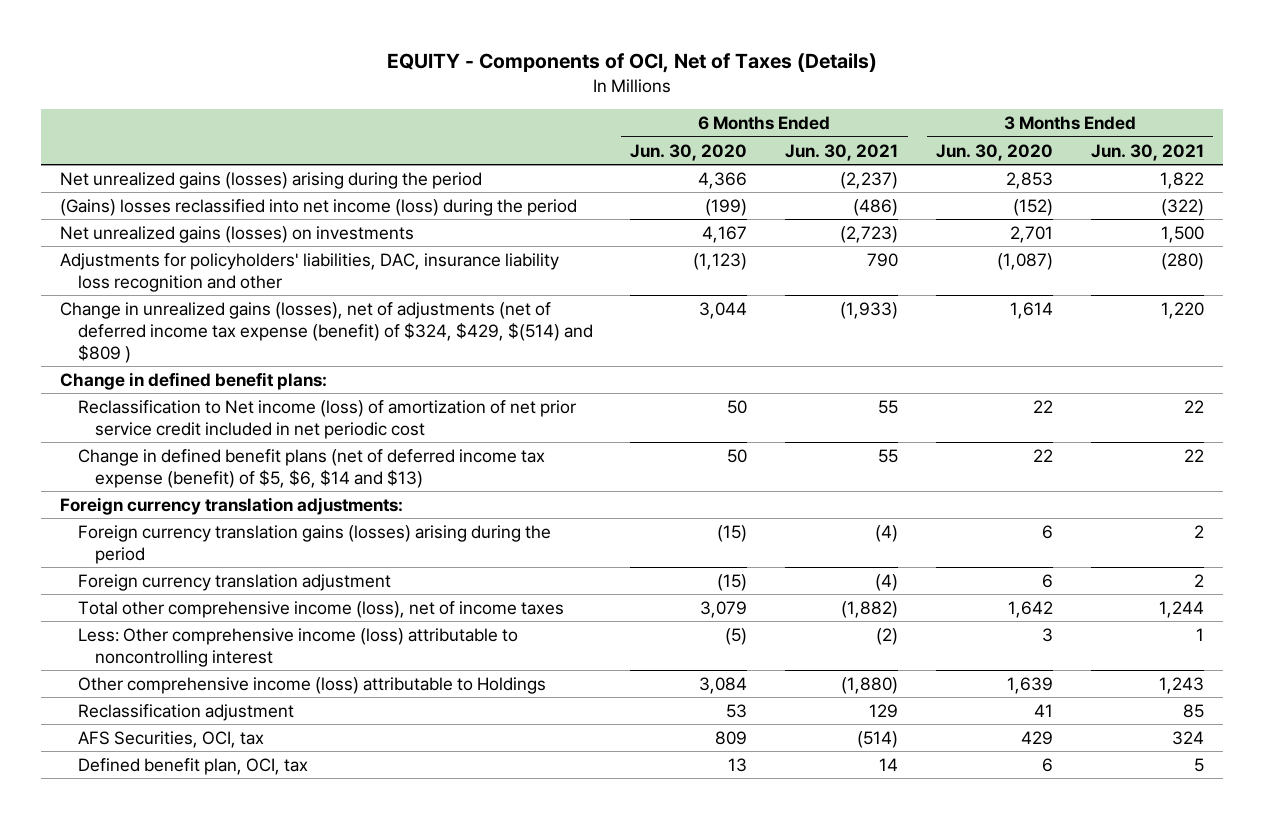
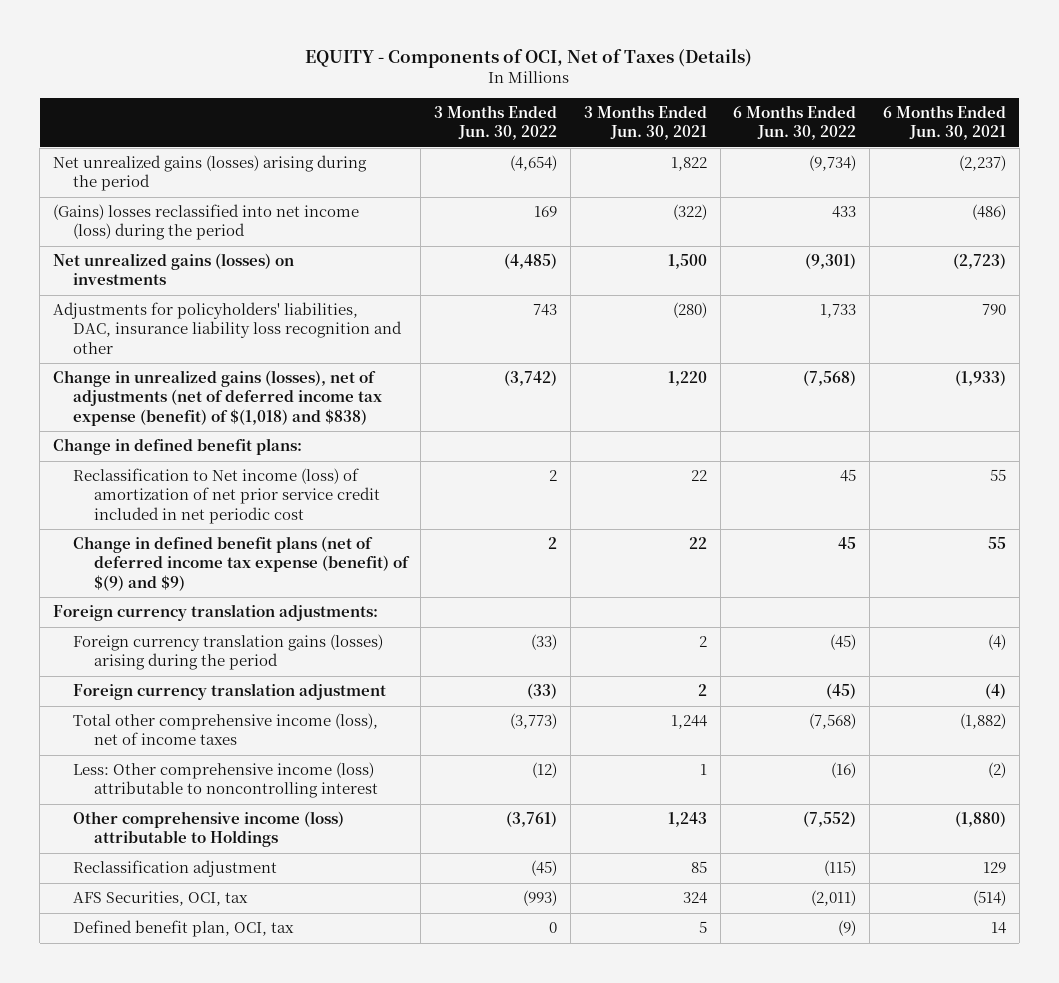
[630,143,748,161] Jun. 30, 2020 -> none
[935,143,1053,161] Jun. 30, 2020 -> none
none -> [434,105,558,141] 3 Months Ended Jun. 30, 2022
none -> [733,105,857,141] 6 Months Ended Jun. 30, 2022
[59,301,593,363] Change in unrealized gains (losses), net of adjustments (net of deferred income tax expense (benefit) of $324, $429, $(514) and $809 ) -> [52,370,383,426] Change in unrealized gains (losses), net of adjustments (net of deferred income tax expense (benefit) of $(1,018) and $838)
[77,448,545,488] Change in defined benefit plans (net of deferred income tax expense (benefit) of $5, $6, $14 and $13) -> [73,536,410,591] Change in defined benefit plans (net of deferred income tax expense (benefit) of $(9) and $9)

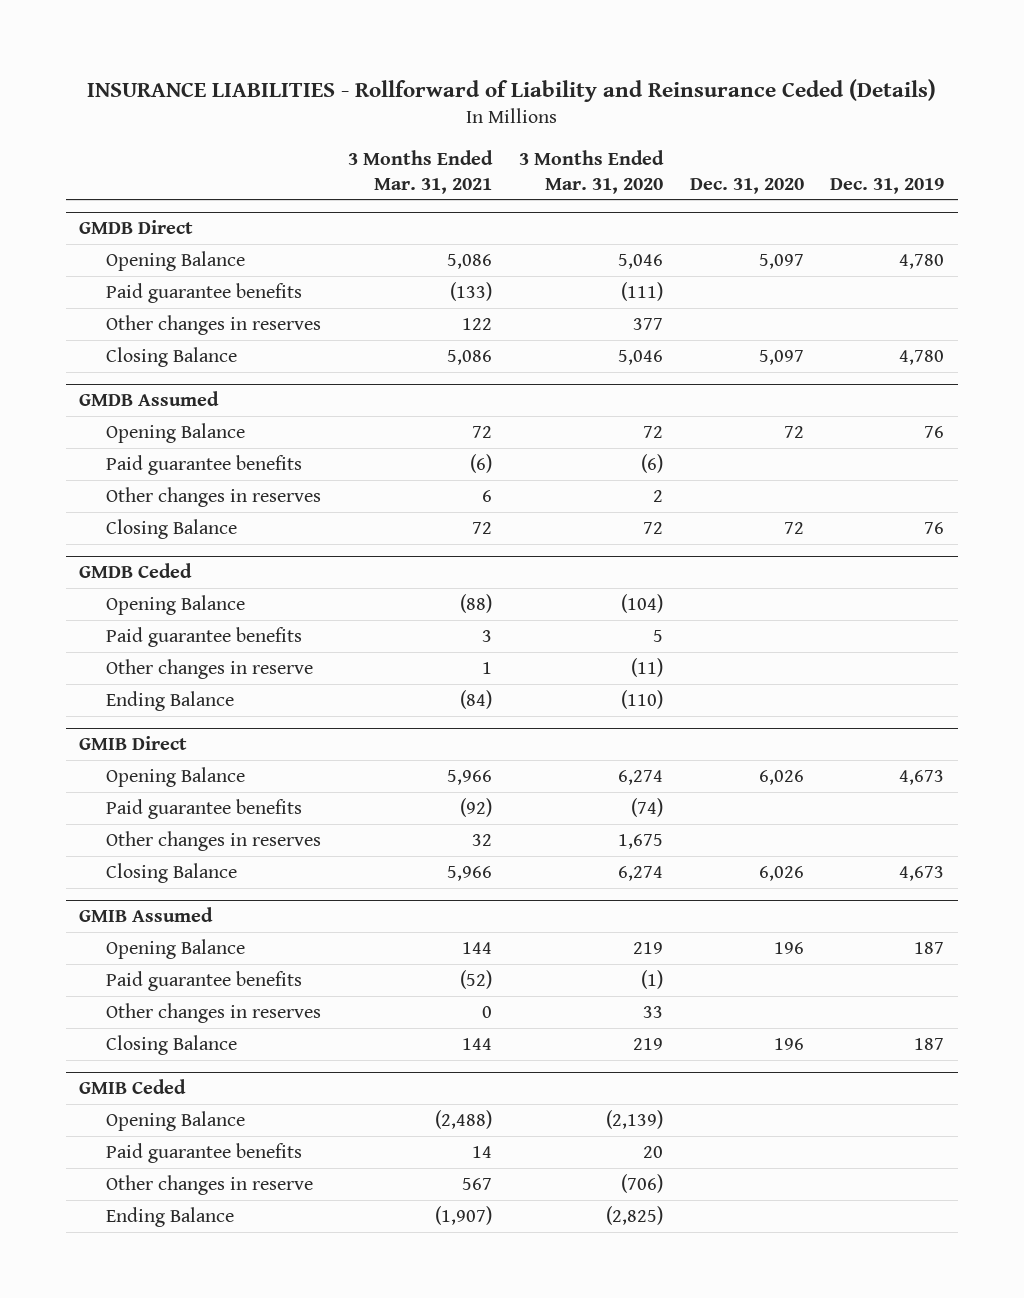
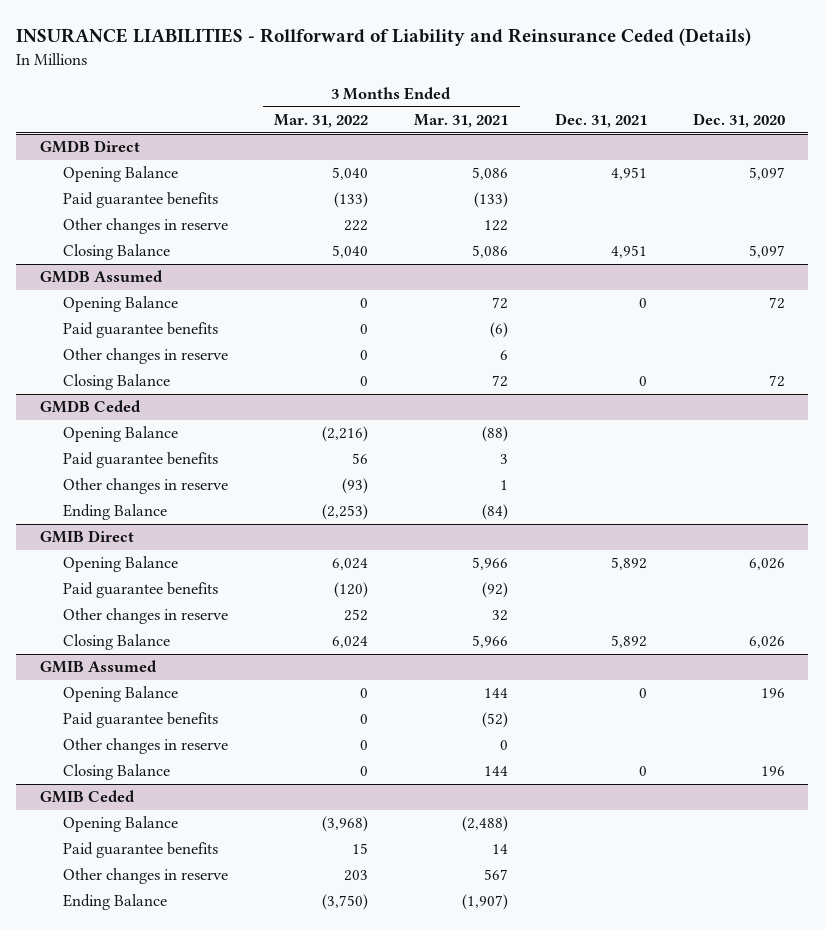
[518,150,664,194] 3 Months Ended Mar. 31, 2020 -> none
[830,177,945,194] Dec. 31, 2019 -> none
none -> [274,114,369,129] Mar. 31, 2022
none -> [554,113,647,129] Dec. 31, 2021
[106,315,322,336] Other changes in reserves -> [62,218,228,235] Other changes in reserve
[106,487,322,508] Other changes in reserves -> [62,348,228,365] Other changes in reserve
[106,831,322,852] Other changes in reserves -> [62,608,228,625] Other changes in reserve
[106,1003,322,1024] Other changes in reserves -> [62,738,228,755] Other changes in reserve

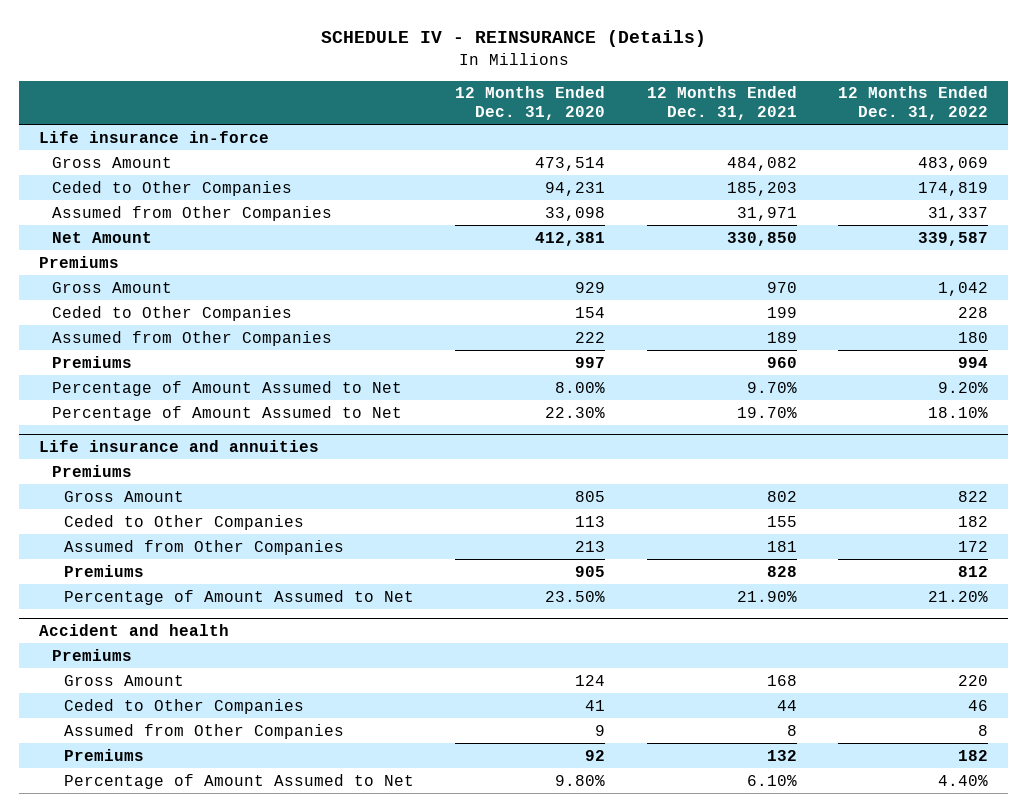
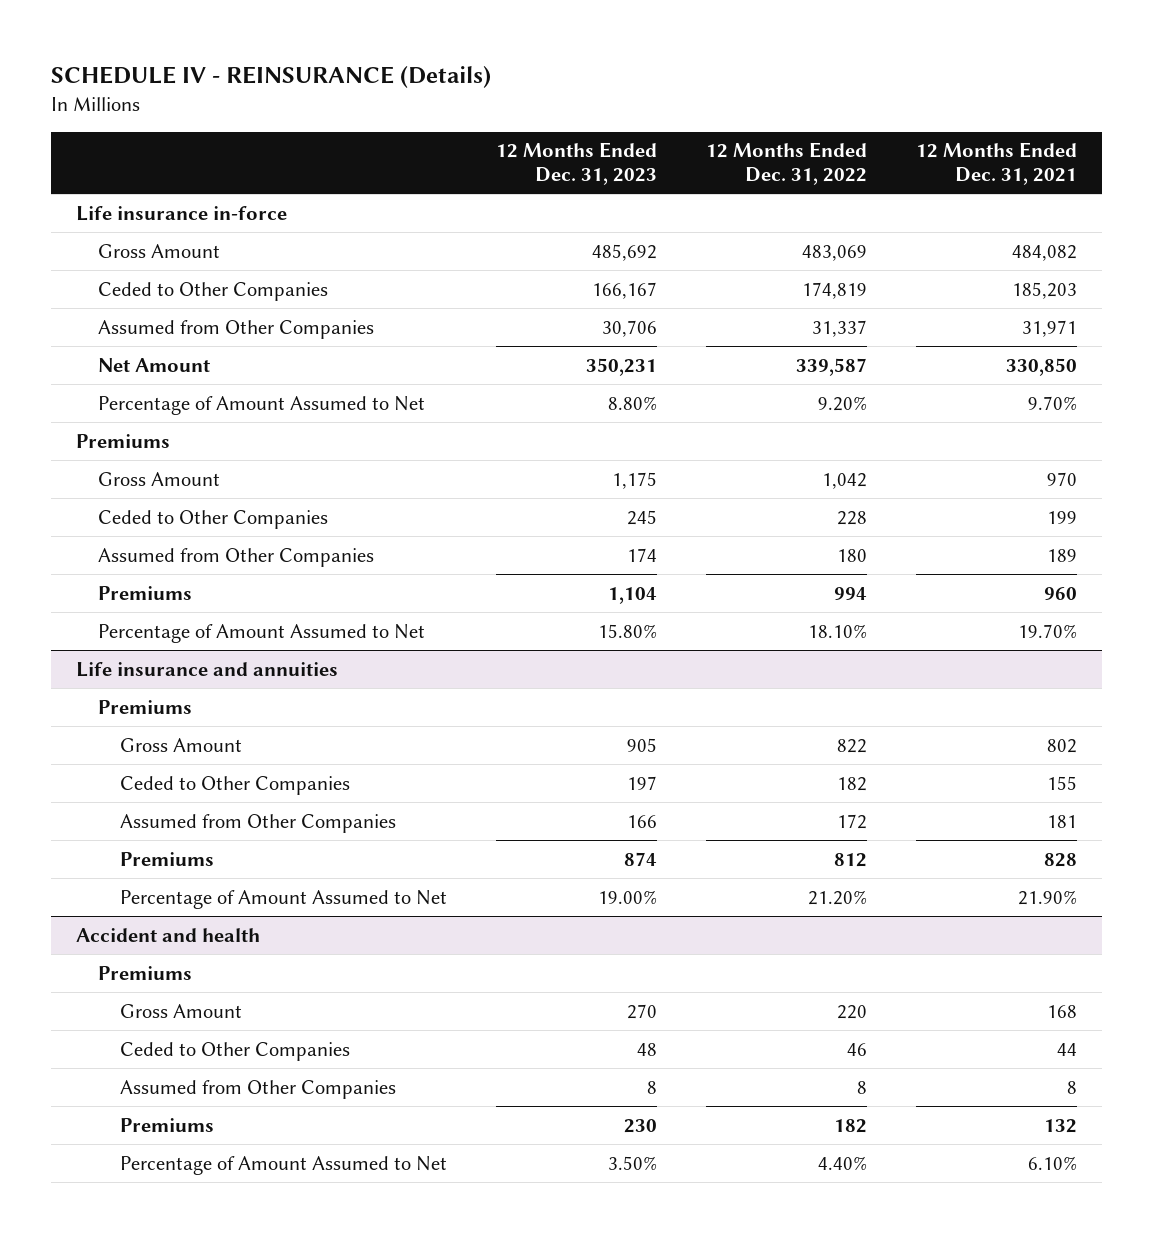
[455,86,606,120] 12 Months Ended Dec. 31, 2020 -> none
none -> [495,142,657,186] 12 Months Ended Dec. 31, 2023
[51,380,402,396] Percentage of Amount Assumed to Net -> [97,395,425,415] Percentage of Amount Assumed to Net

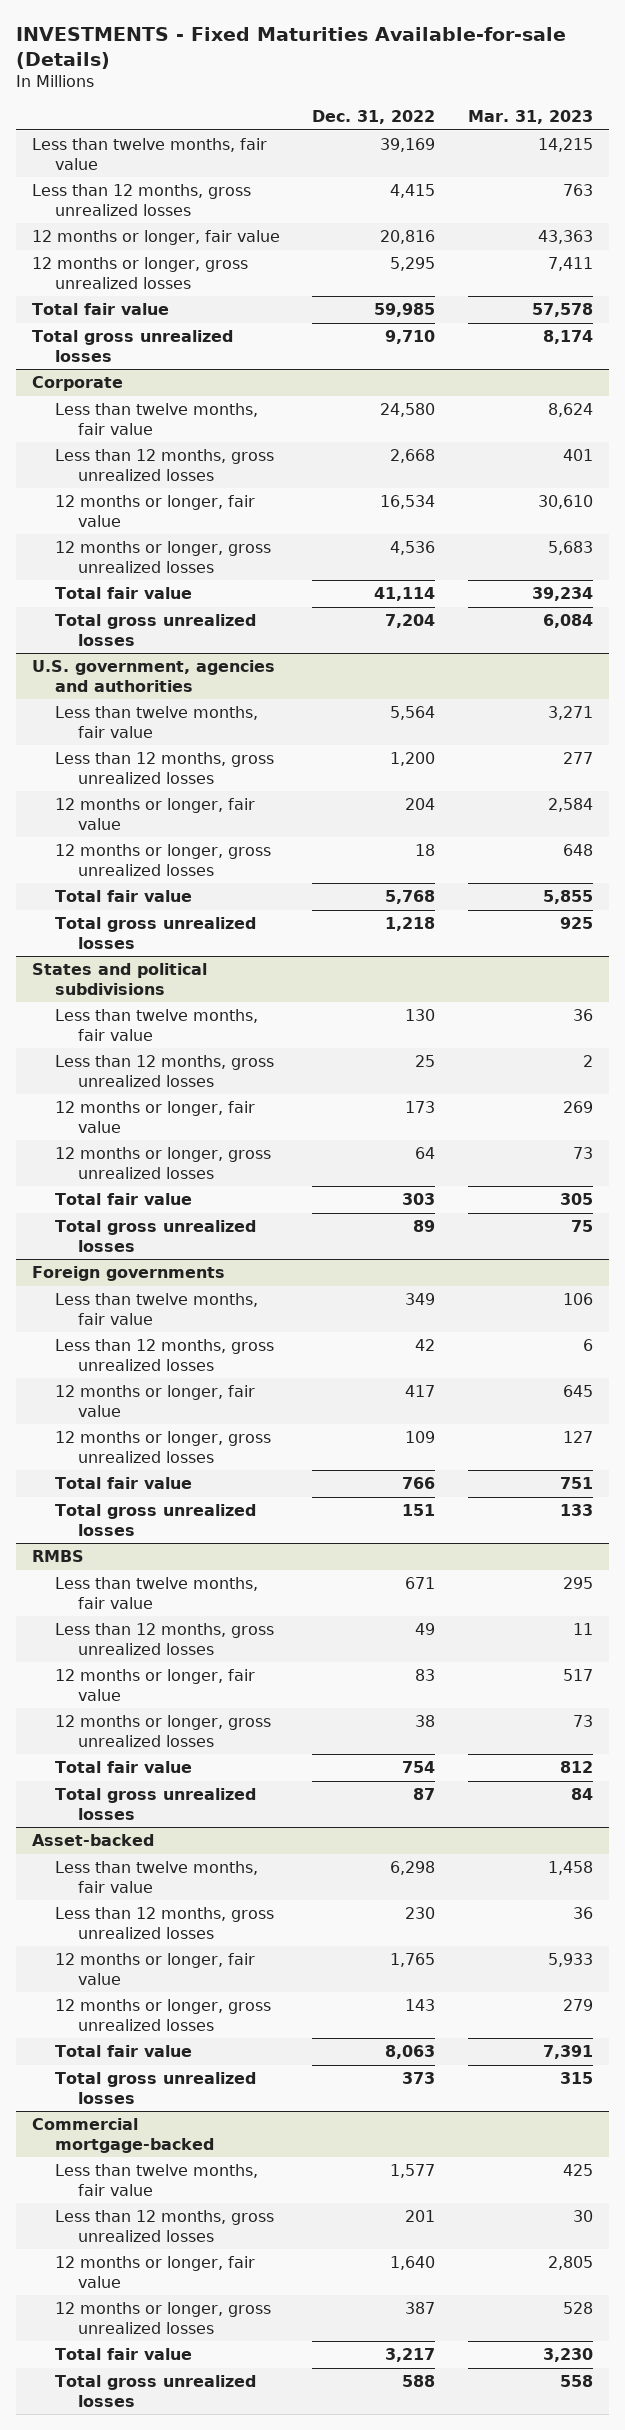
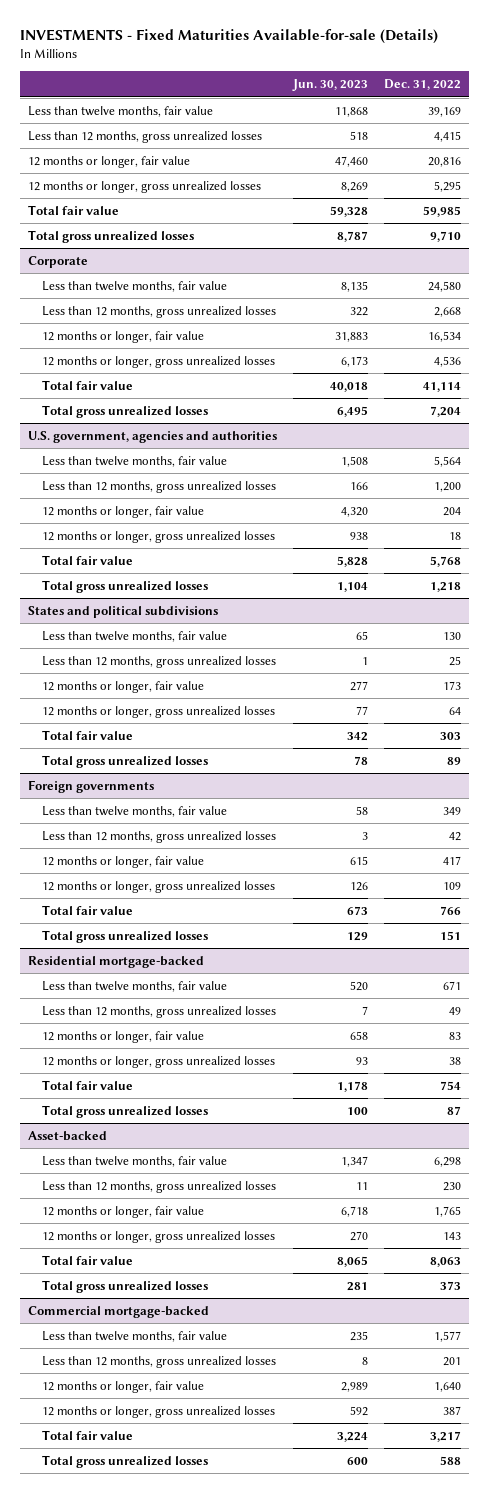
[467,110,593,125] Mar. 31, 2023 -> none
none -> [291,79,368,92] Jun. 30, 2023
[32,1550,85,1563] RMBS -> [28,955,205,968] Residential mortgage-backed

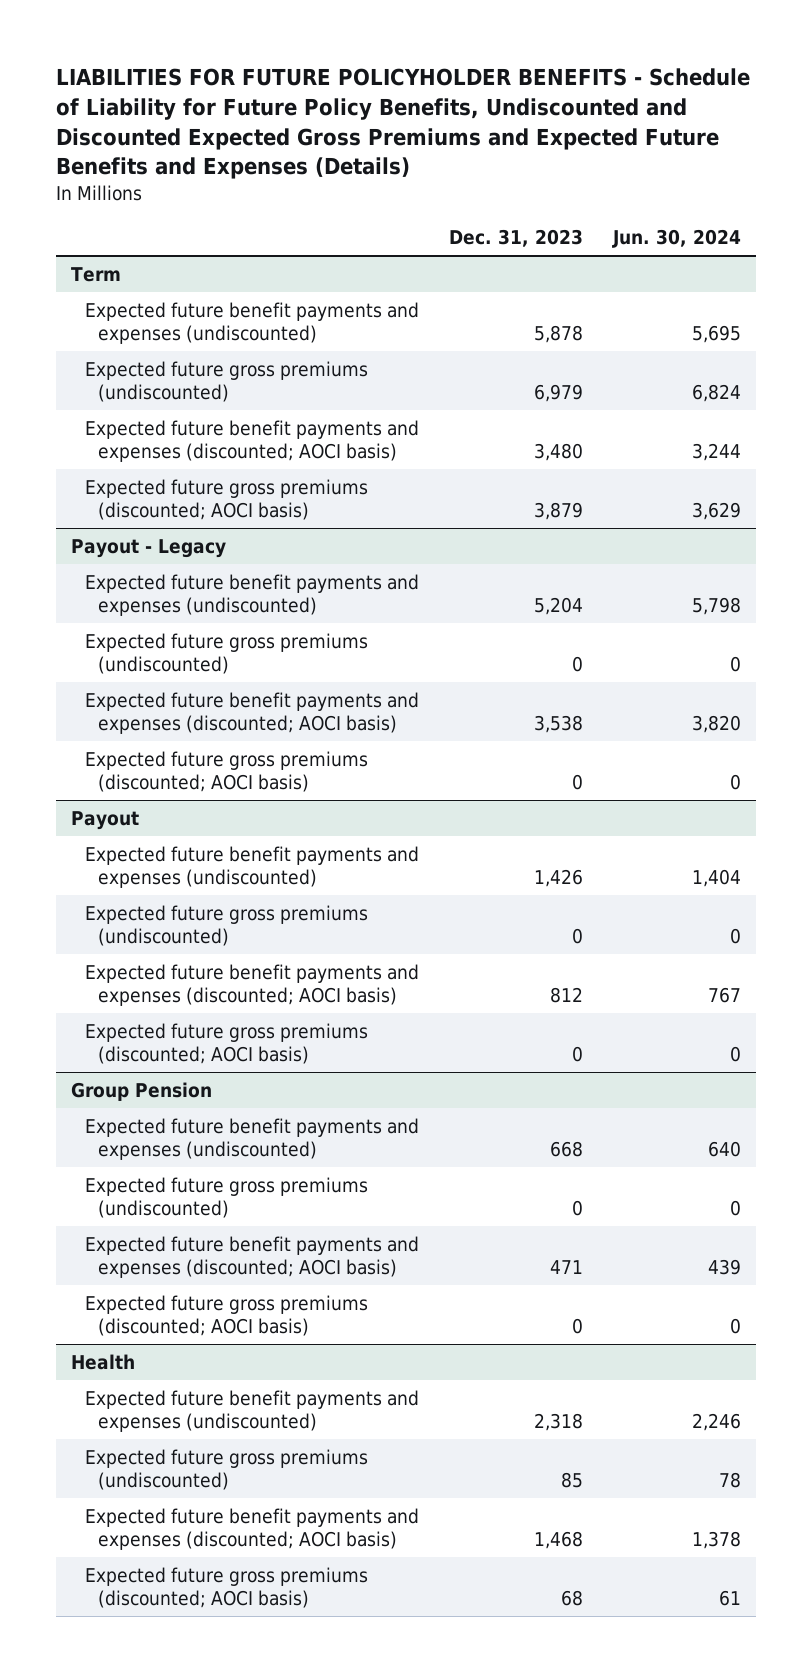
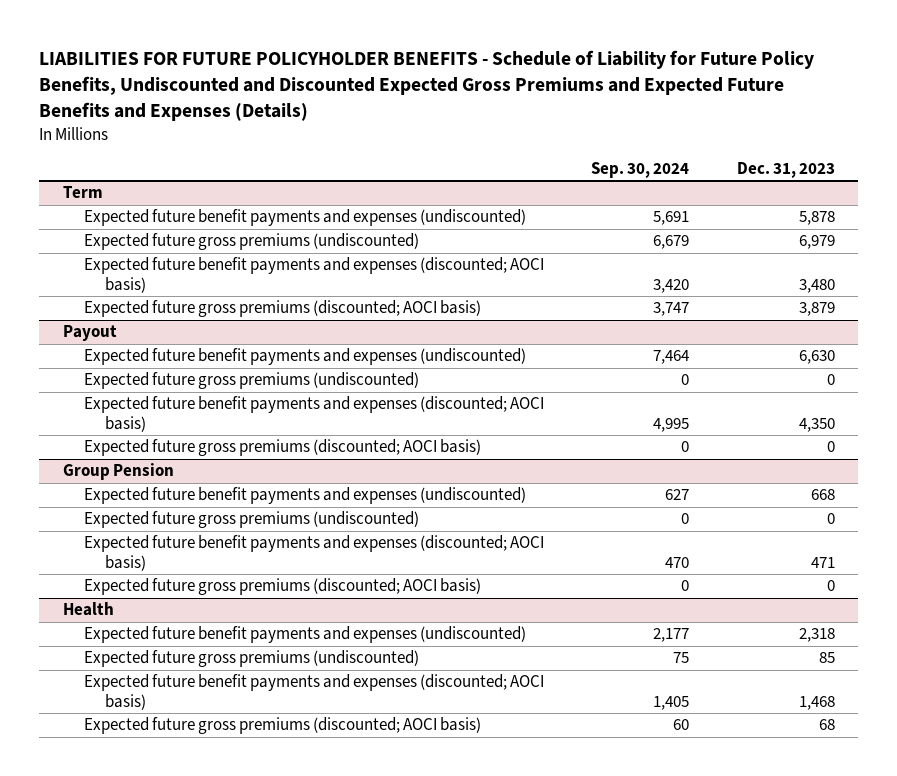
[612,228,742,248] Jun. 30, 2024 -> none
none -> [591,162,690,179] Sep. 30, 2024
[71,539,227,559] Payout - Legacy -> none
[84,574,419,616] Expected future benefit payments and expenses (undiscounted) -> none
[84,633,368,674] Expected future gross premiums (undiscounted) -> none
[84,692,419,734] Expected future benefit payments and expenses (discounted; AOCI basis) -> none
[84,751,368,792] Expected future gross premiums (discounted; AOCI basis) -> none
[534,868,584,887] 1,426 -> [798,350,835,365] 6,630
[550,986,584,1003] 812 -> [798,417,835,432] 4,350

